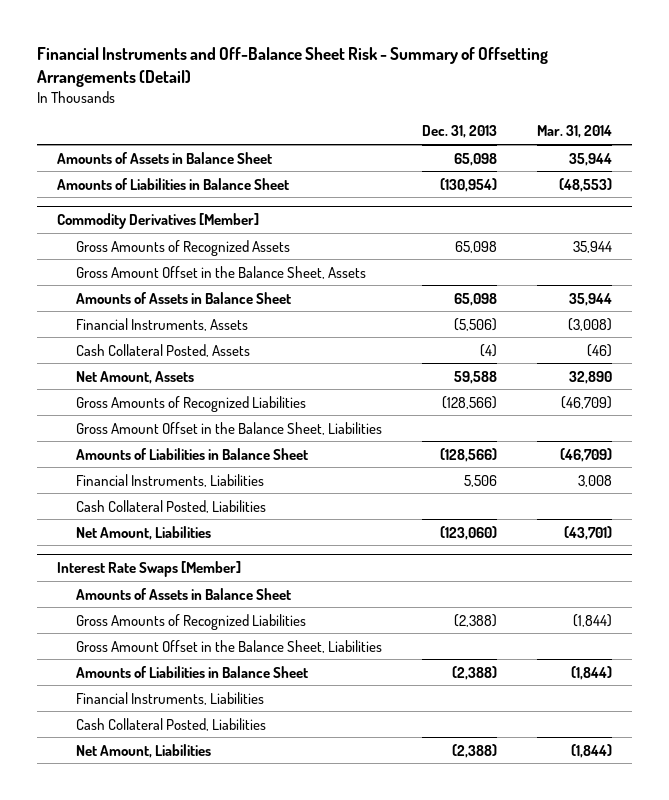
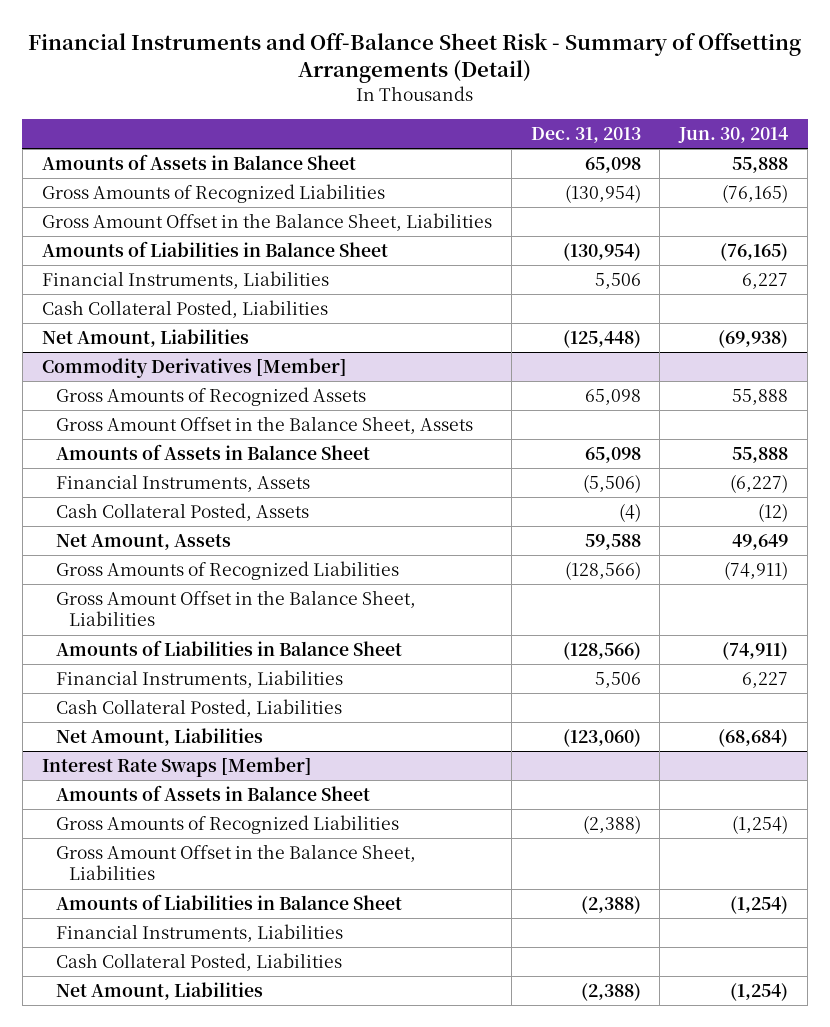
[537,125,613,139] Mar. 31, 2014 -> none
none -> [678,126,789,143] Jun. 30, 2014
none -> [41,184,385,204] Gross Amounts of Recognized Liabilities
none -> [41,213,492,232] Gross Amount Offset in the Balance Sheet, Liabilities
none -> [41,271,329,290] Financial Instruments, Liabilities
none -> [41,300,328,319] Cash Collateral Posted, Liabilities
none -> [41,329,249,348] Net Amount, Liabilities

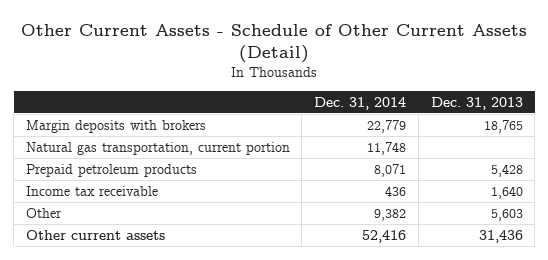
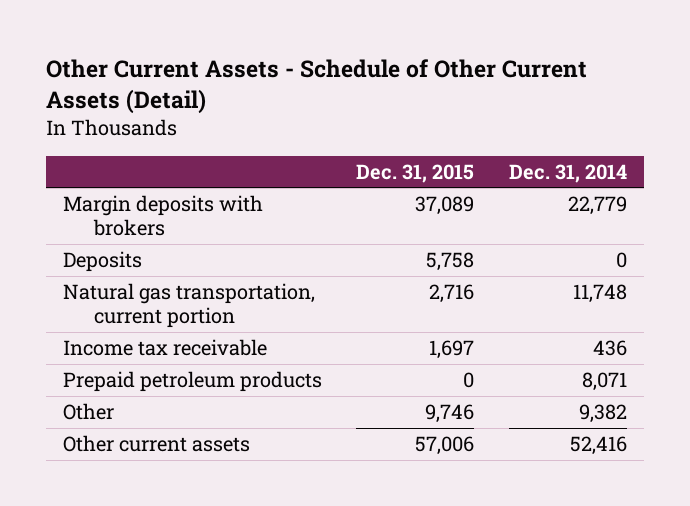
[430,96,523,110] Dec. 31, 2013 -> none
none -> [356,163,475,183] Dec. 31, 2015
none -> [62,251,142,273] Deposits
[25,163,197,177] Prepaid petroleum products -> [62,371,322,393] Prepaid petroleum products

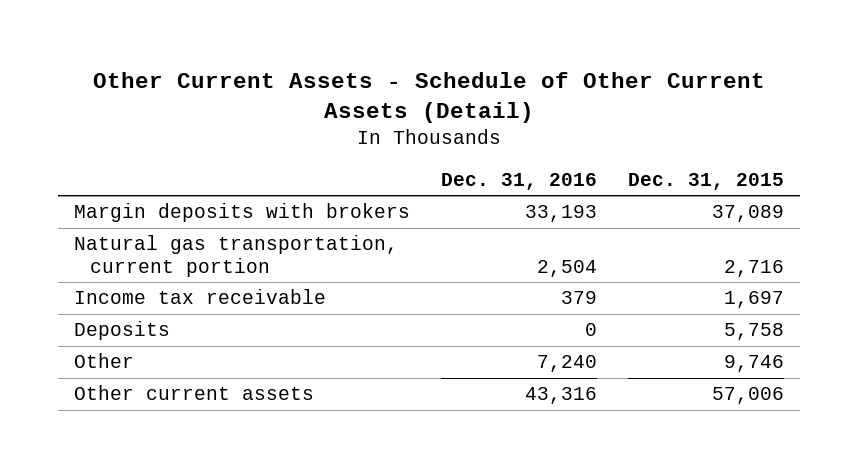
[508,163,627,183] Dec. 31, 2014 -> none
none -> [440,172,597,190] Dec. 31, 2016
[62,371,322,393] Prepaid petroleum products -> none
[62,251,142,273] Deposits -> [73,321,170,341] Deposits

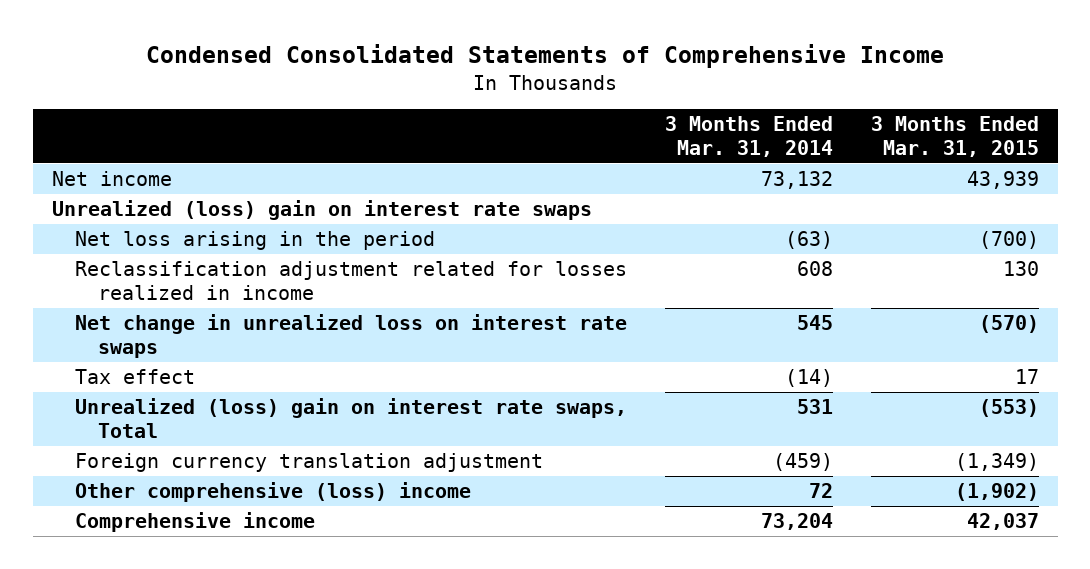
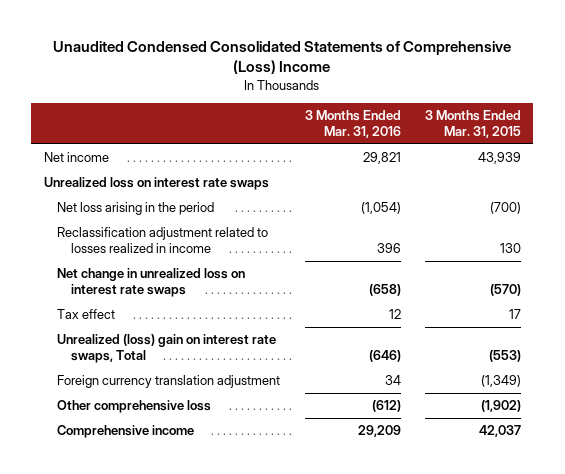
[146,44,945,69] Condensed Consolidated Statements of Comprehensive Income -> [53,40,512,75] Unaudited Condensed Consolidated Statements of Comprehensive (Loss) Income
[664,116,833,158] 3 Months Ended Mar. 31, 2014 -> none
none -> [304,110,401,138] 3 Months Ended Mar. 31, 2016
[51,200,592,221] Unrealized (loss) gain on interest rate swaps -> [43,177,269,191] Unrealized loss on interest rate swaps
[74,261,627,300] Reclassification adjustment related for losses realized in income -> [57,227,269,253] Reclassification adjustment related to losses realized in income
[74,482,471,503] Other comprehensive (loss) income -> [57,400,212,414] Other comprehensive loss

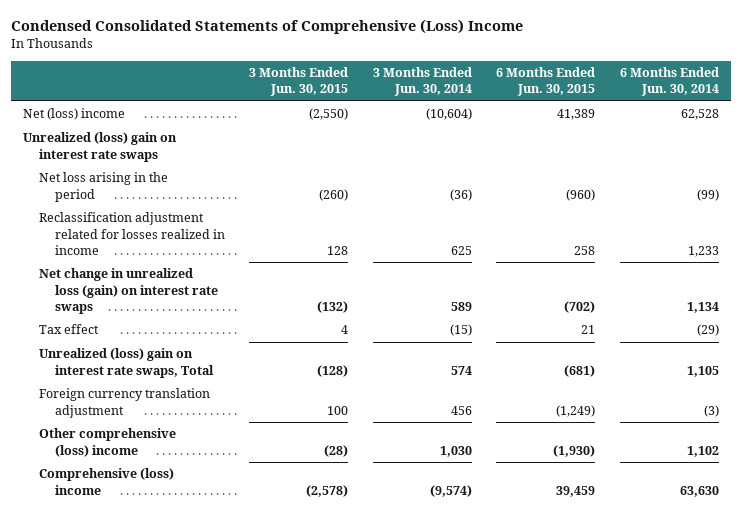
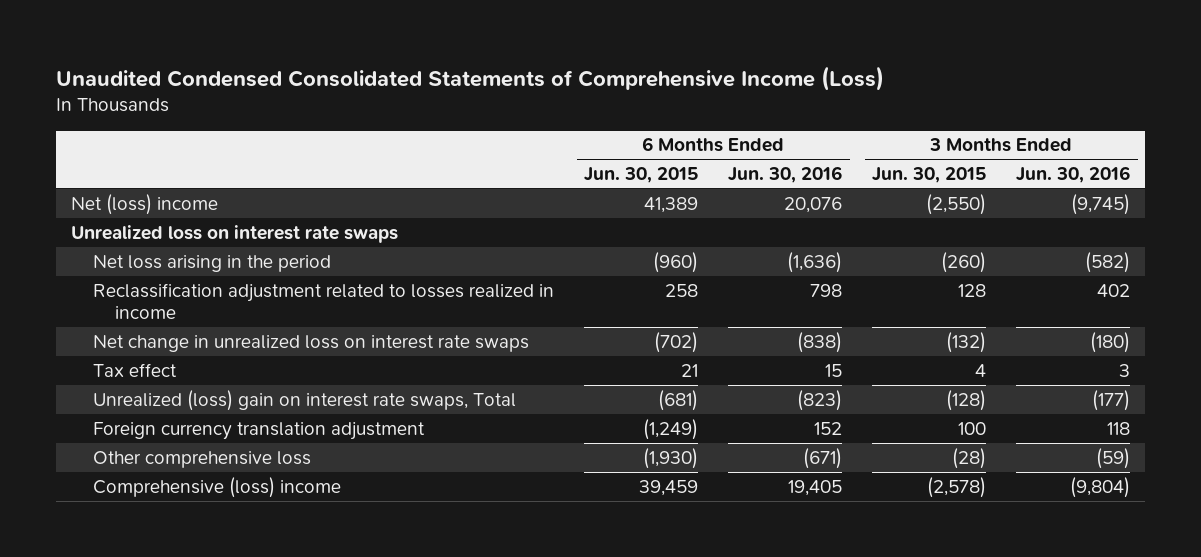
[11,18,524,34] Condensed Consolidated Statements of Comprehensive (Loss) Income -> [56,65,885,91] Unaudited Condensed Consolidated Statements of Comprehensive Income (Loss)
[372,67,472,97] 3 Months Ended Jun. 30, 2014 -> none
[619,67,719,97] 6 Months Ended Jun. 30, 2014 -> none
none -> [728,166,843,184] Jun. 30, 2016
none -> [1016,166,1131,184] Jun. 30, 2016
[23,132,178,162] Unrealized (loss) gain on interest rate swaps -> [71,224,399,243] Unrealized loss on interest rate swaps
[39,212,225,255] Reclassification adjustment related for losses realized in income -> [93,282,555,320] Reclassification adjustment related to losses realized in income
[39,268,218,314] Net change in unrealized loss (gain) on interest rate swaps -> [93,334,530,352] Net change in unrealized loss on interest rate swaps
[39,428,177,457] Other comprehensive (loss) income -> [93,450,312,468] Other comprehensive loss

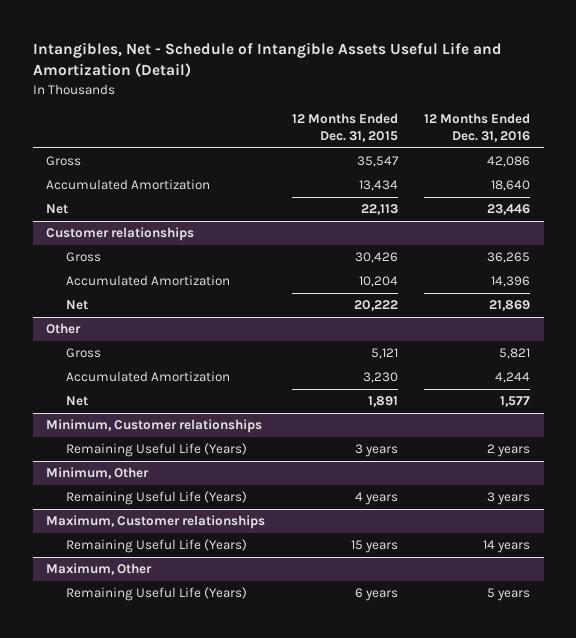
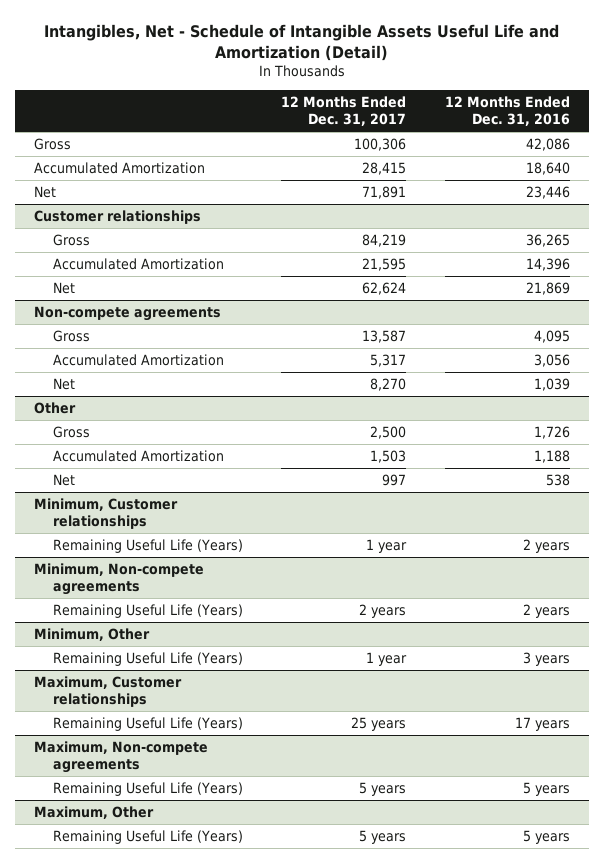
[291,113,398,143] 12 Months Ended Dec. 31, 2015 -> none
none -> [281,96,407,127] 12 Months Ended Dec. 31, 2017
none -> [34,305,222,321] Non-compete agreements
none -> [52,329,90,342] Gross
none -> [52,353,224,366] Accumulated Amortization
none -> [52,377,75,390] Net
[499,348,531,360] 5,821 -> [533,425,570,439] 1,726
[495,372,531,384] 4,244 -> [533,449,570,463] 1,188
[500,396,531,408] 1,577 -> [545,473,570,486] 538
none -> [34,562,205,596] Minimum, Non-compete agreements
none -> [52,603,243,618] Remaining Useful Life (Years)
[483,540,531,554] 14 years -> [514,716,570,731] 17 years
none -> [34,740,209,774] Maximum, Non-compete agreements
none -> [52,781,243,796] Remaining Useful Life (Years)

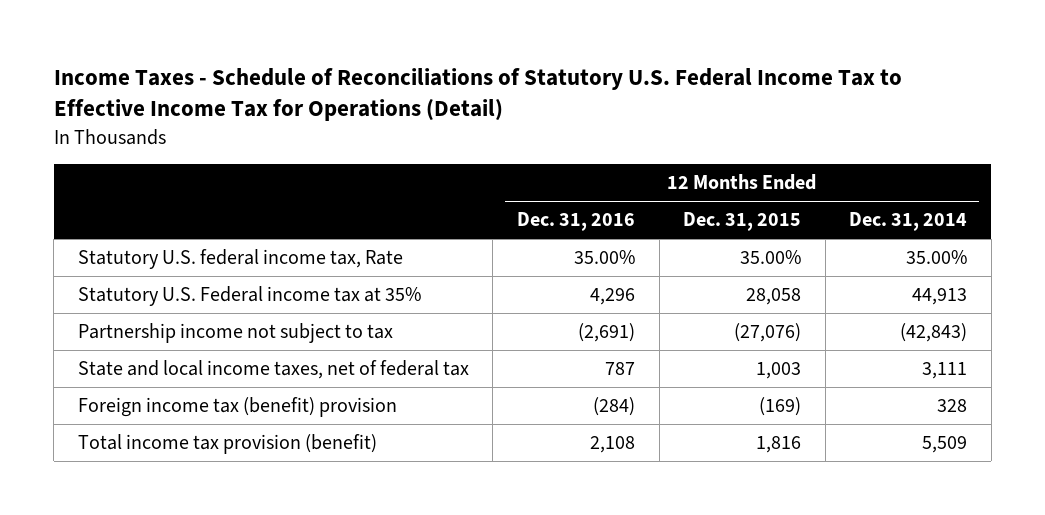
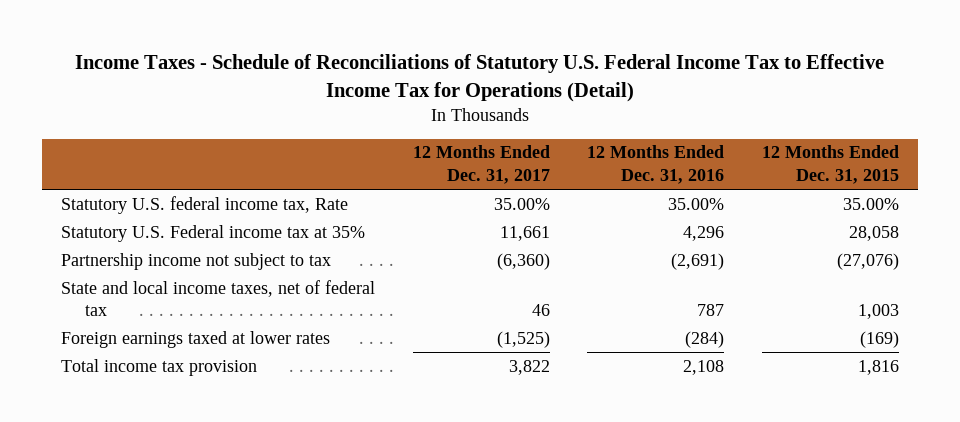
[849,212,968,232] Dec. 31, 2014 -> none
none -> [412,145,550,185] 12 Months Ended Dec. 31, 2017
[77,397,397,418] Foreign income tax (benefit) provision -> [60,330,330,348] Foreign earnings taxed at lower rates
[77,434,377,455] Total income tax provision (benefit) -> [60,358,257,376] Total income tax provision

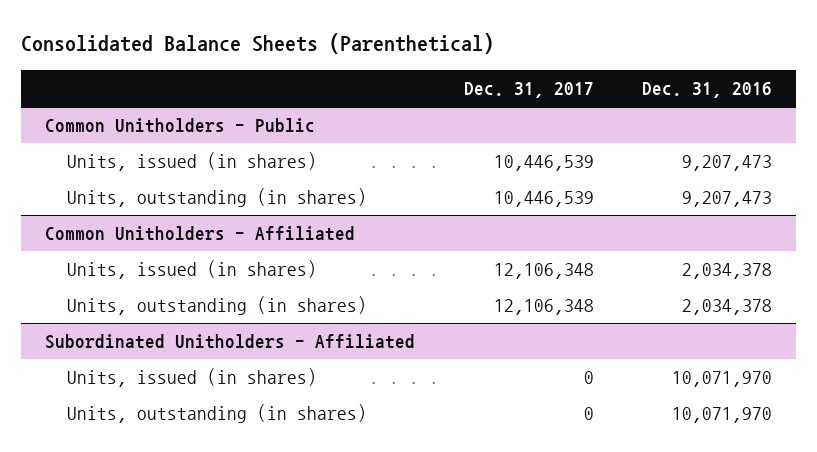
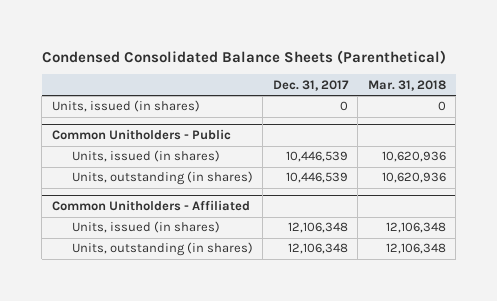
[20,33,494,55] Consolidated Balance Sheets (Parenthetical) -> [41,49,446,64] Condensed Consolidated Balance Sheets (Parenthetical)
[642,81,773,98] Dec. 31, 2016 -> none
none -> [367,79,446,91] Mar. 31, 2018
none -> [51,100,200,113] Units, issued (in shares)
[45,334,416,350] Subordinated Unitholders - Affiliated -> none
[66,368,317,388] Units, issued (in shares) -> none
[66,404,367,424] Units, outstanding (in shares) -> none

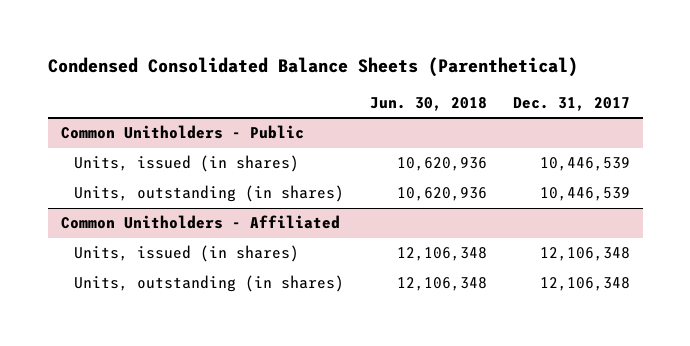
[367,79,446,91] Mar. 31, 2018 -> none
none -> [369,96,487,111] Jun. 30, 2018
[51,100,200,113] Units, issued (in shares) -> none

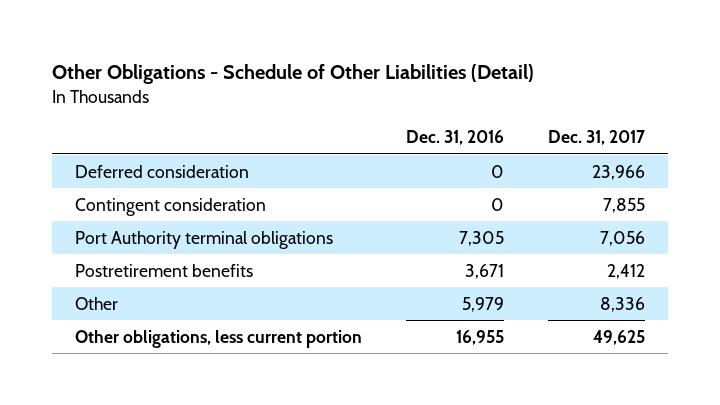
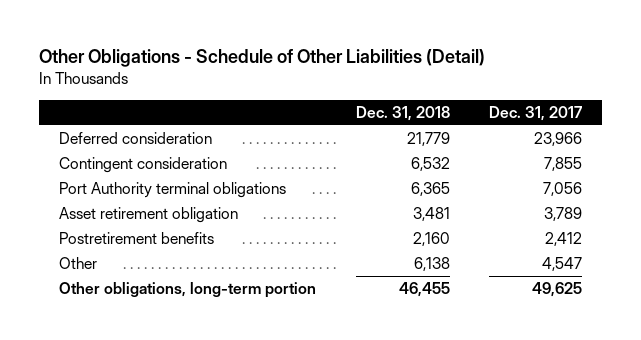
[405,130,504,146] Dec. 31, 2016 -> none
none -> [355,106,450,122] Dec. 31, 2018
none -> [59,207,239,224] Asset retirement obligation
[600,296,646,312] 8,336 -> [542,257,583,272] 4,547
[74,329,362,348] Other obligations, less current portion -> [59,282,317,299] Other obligations, long-term portion

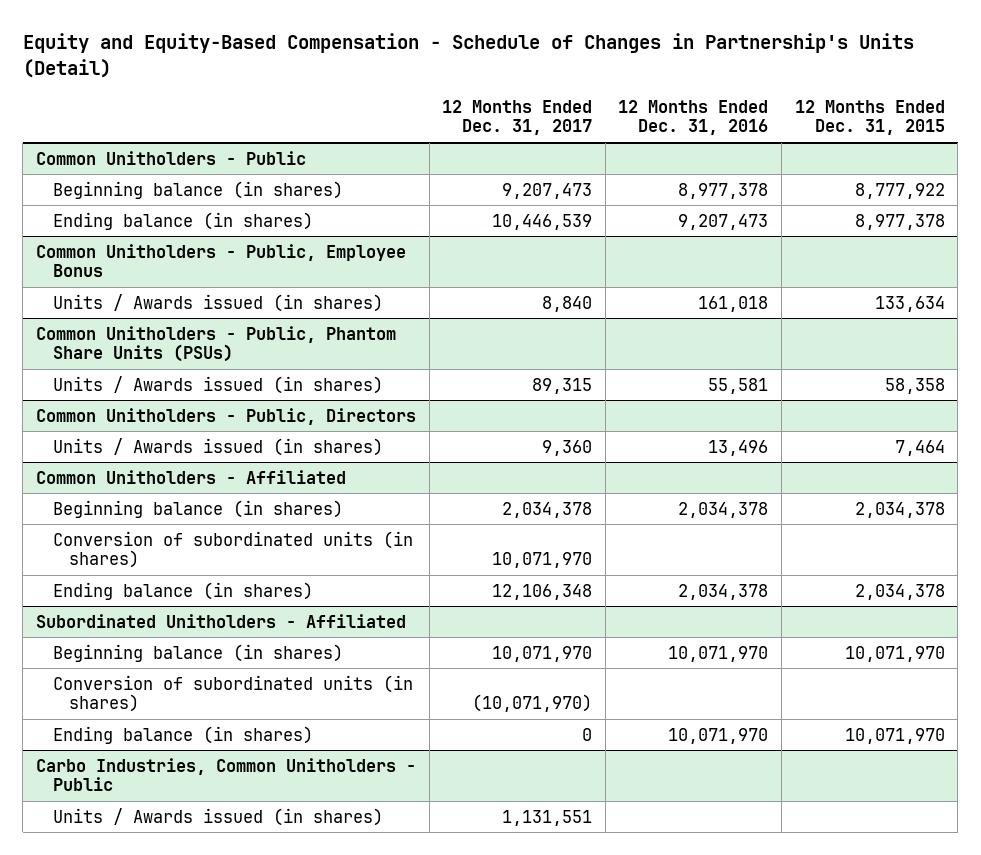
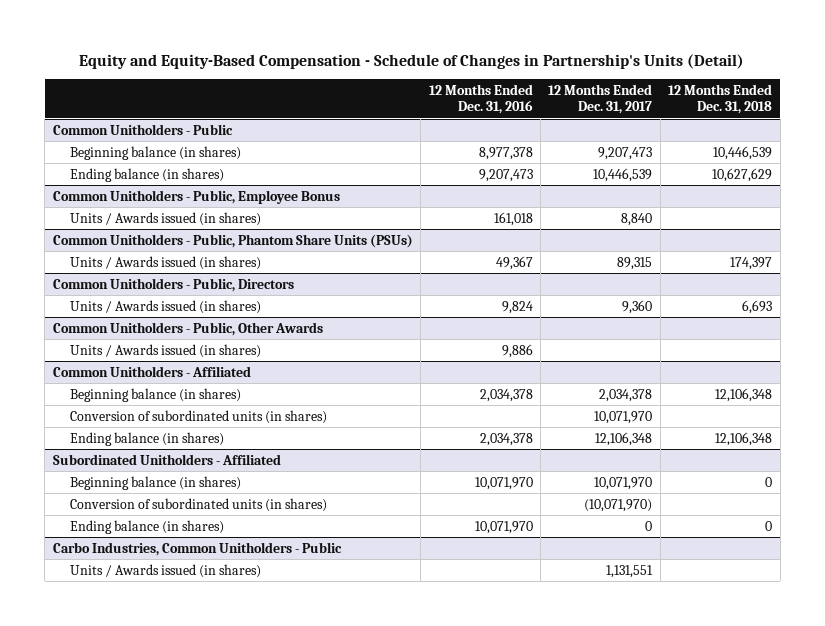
[794,100,945,136] 12 Months Ended Dec. 31, 2015 -> none
none -> [668,83,773,114] 12 Months Ended Dec. 31, 2018
[708,377,769,394] 55,581 -> [495,255,533,270] 49,367
[708,439,769,456] 13,496 -> [501,300,533,314] 9,824
none -> [52,321,323,336] Common Unitholders - Public, Other Awards
none -> [70,343,262,358] Units / Awards issued (in shares)

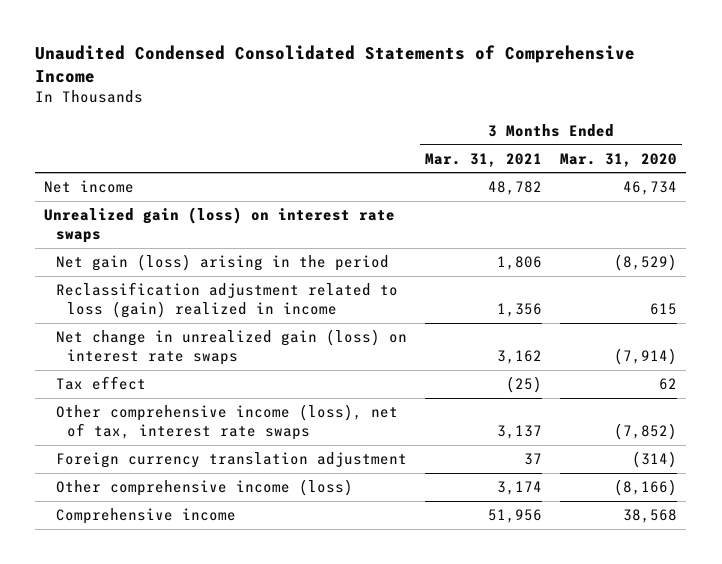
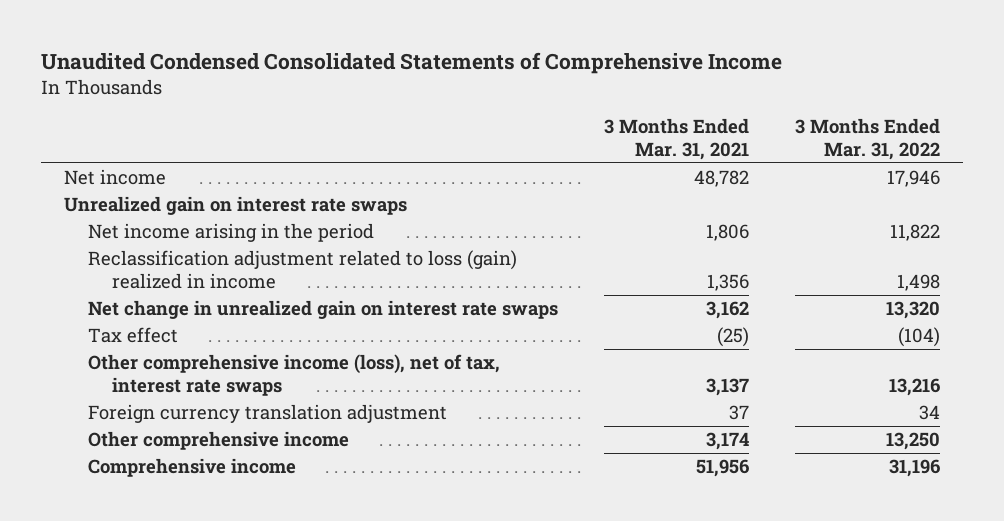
[560,152,678,167] Mar. 31, 2020 -> none
none -> [794,117,940,160] 3 Months Ended Mar. 31, 2022
[44,207,396,244] Unrealized gain (loss) on interest rate swaps -> [63,196,407,216] Unrealized gain on interest rate swaps
[55,254,389,272] Net gain (loss) arising in the period -> [88,223,375,243] Net income arising in the period
[55,329,407,366] Net change in unrealized gain (loss) on interest rate swaps -> [88,300,559,320] Net change in unrealized gain on interest rate swaps
[55,479,353,497] Other comprehensive income (loss) -> [88,431,350,451] Other comprehensive income

